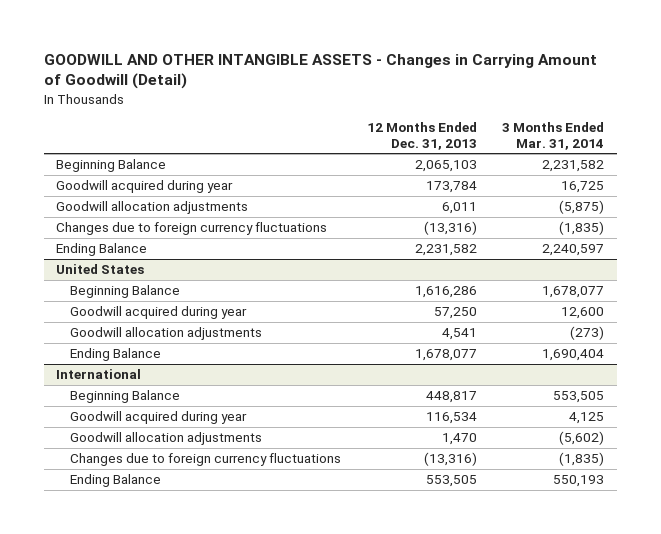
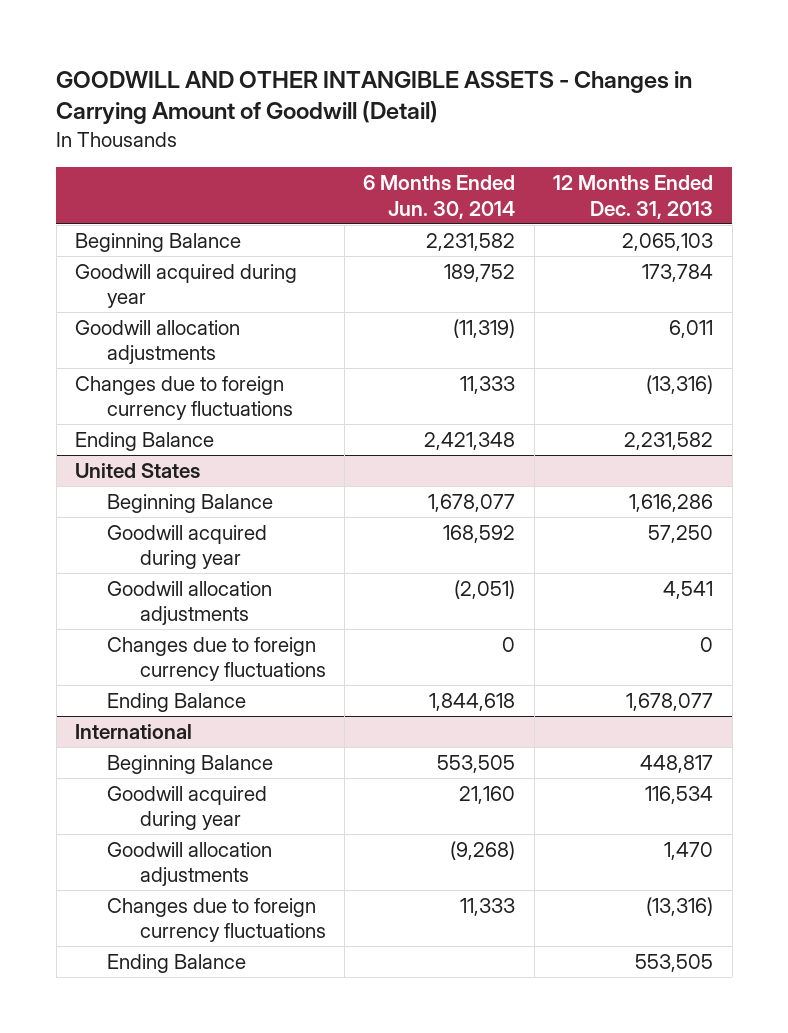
[502,122,605,150] 3 Months Ended Mar. 31, 2014 -> none
none -> [363,175,516,219] 6 Months Ended Jun. 30, 2014
none -> [107,636,326,682] Changes due to foreign currency fluctuations

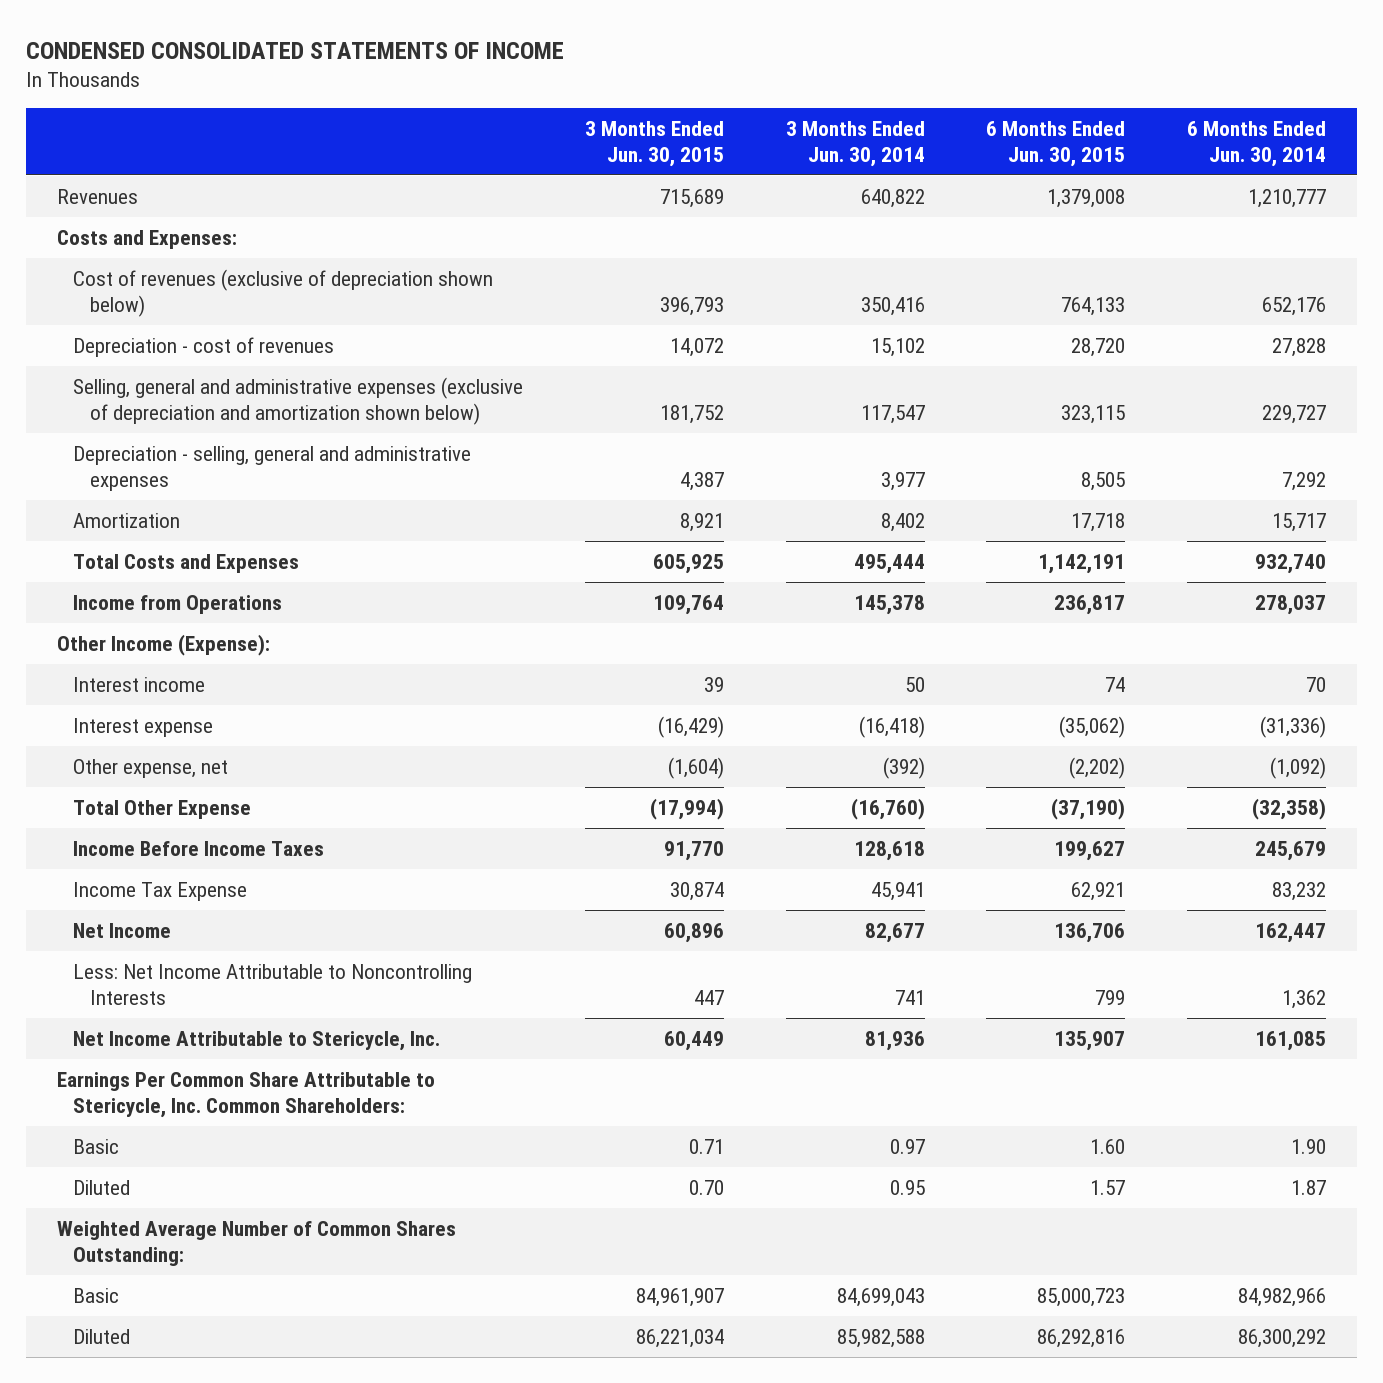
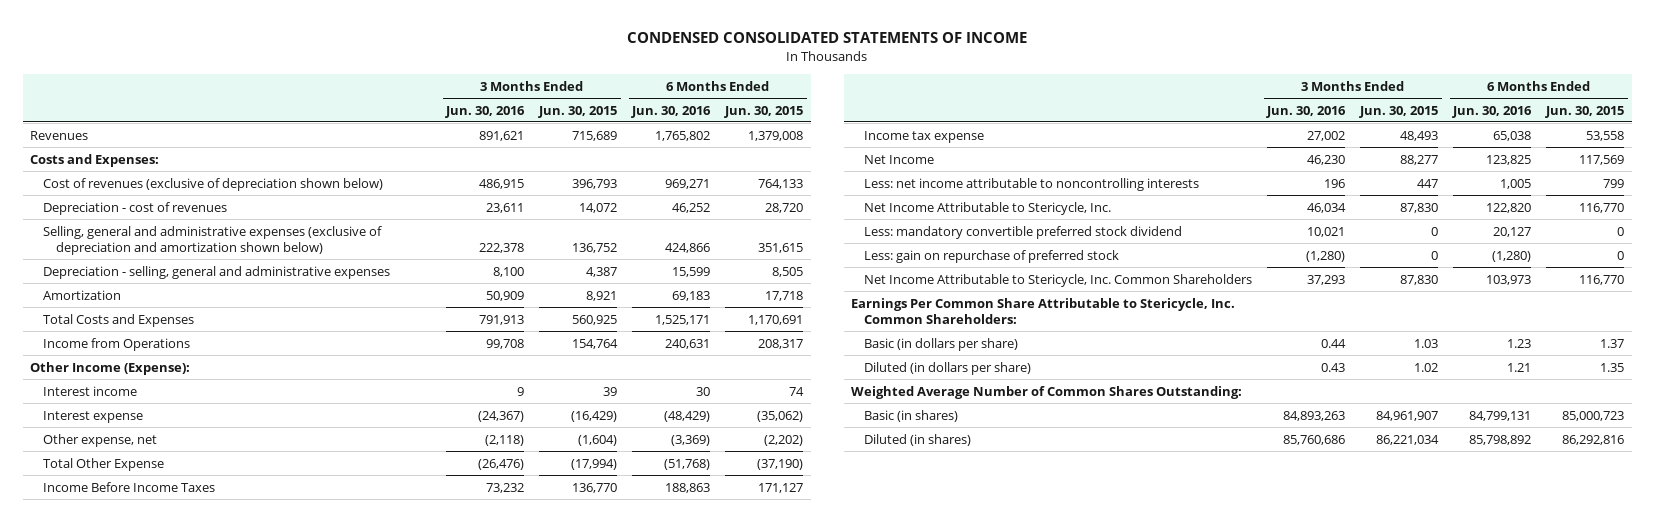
[785,120,925,167] 3 Months Ended Jun. 30, 2014 -> none
[1187,120,1327,167] 6 Months Ended Jun. 30, 2014 -> none
none -> [445,105,526,118] Jun. 30, 2016
none -> [631,105,712,118] Jun. 30, 2016
[660,404,725,424] 181,752 -> [572,243,618,254] 136,752
[1061,404,1126,424] 323,115 -> [758,243,804,254] 351,615
[653,554,725,575] 605,925 -> [572,314,618,325] 560,925
[1038,554,1126,575] 1,142,191 -> [748,314,804,325] 1,170,691
[653,595,725,616] 109,764 -> [572,338,619,349] 154,764
[1054,595,1126,616] 236,817 -> [758,338,804,349] 208,317
[664,841,725,862] 91,770 -> [572,482,618,493] 136,770
[1054,841,1126,862] 199,627 -> [758,482,804,493] 171,127
[73,882,248,902] Income Tax Expense -> [864,130,985,143] Income tax expense
[670,882,725,902] 30,874 -> [1400,130,1439,141] 48,493
[1071,882,1126,902] 62,921 -> [1586,130,1625,141] 53,558
[664,923,725,944] 60,896 -> [1400,154,1439,165] 88,277
[1054,923,1126,944] 136,706 -> [1579,154,1625,165] 117,569
[73,964,473,1005] Less: Net Income Attributable to Noncontrolling Interests -> [864,177,1200,191] Less: net income attributable to noncontrolling interests
[664,1031,725,1052] 60,449 -> [1400,202,1439,213] 87,830
[1054,1031,1126,1052] 135,907 -> [1579,202,1625,213] 116,770
none -> [864,225,1183,239] Less: mandatory convertible preferred stock dividend
none -> [864,249,1120,263] Less: gain on repurchase of preferred stock
none -> [864,273,1253,287] Net Income Attributable to Stericycle, Inc. Common Shareholders
[73,1139,120,1155] Basic -> [864,337,1019,351] Basic (in dollars per share)
[689,1139,725,1155] 0.71 -> [1414,338,1439,348] 1.03
[1090,1139,1126,1155] 1.60 -> [1600,338,1625,348] 1.37
[73,1180,131,1196] Diluted -> [864,361,1032,375] Diluted (in dollars per share)
[689,1180,725,1196] 0.70 -> [1414,362,1439,372] 1.02
[1090,1180,1126,1196] 1.57 -> [1600,362,1625,372] 1.35
[73,1288,120,1304] Basic -> [864,409,959,422] Basic (in shares)
[73,1329,131,1345] Diluted -> [864,433,972,446] Diluted (in shares)

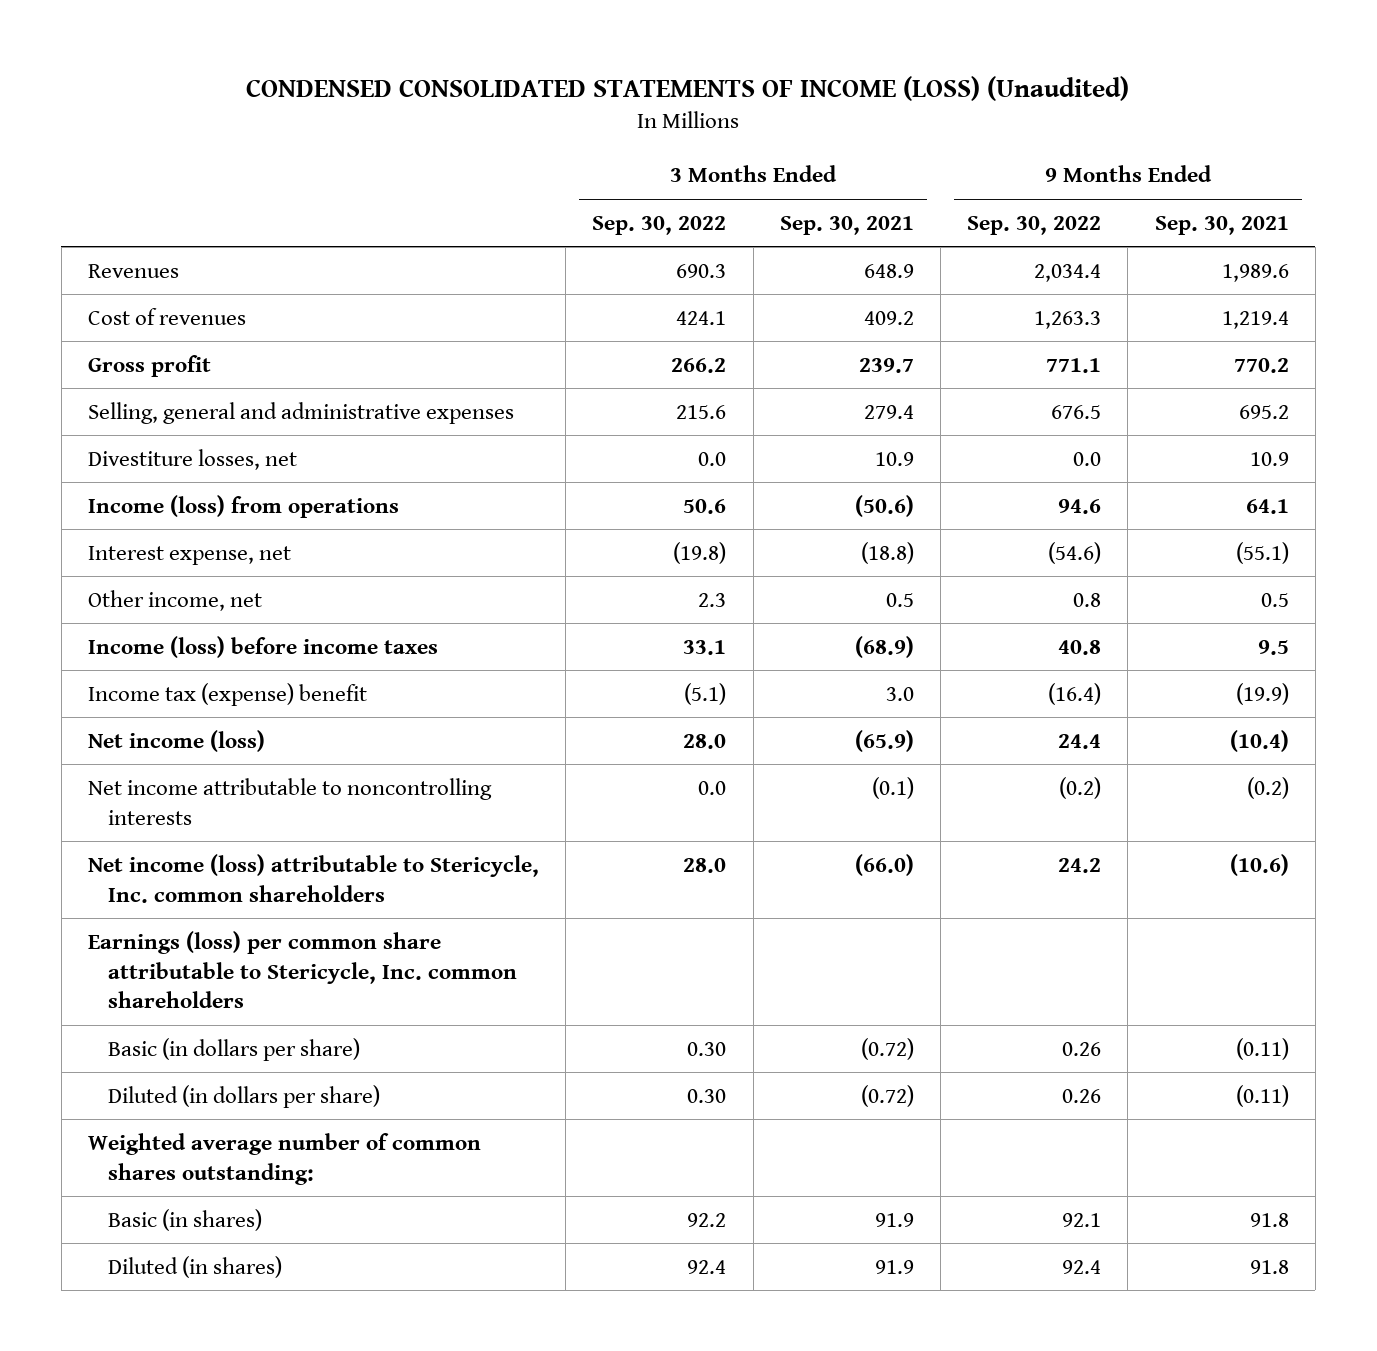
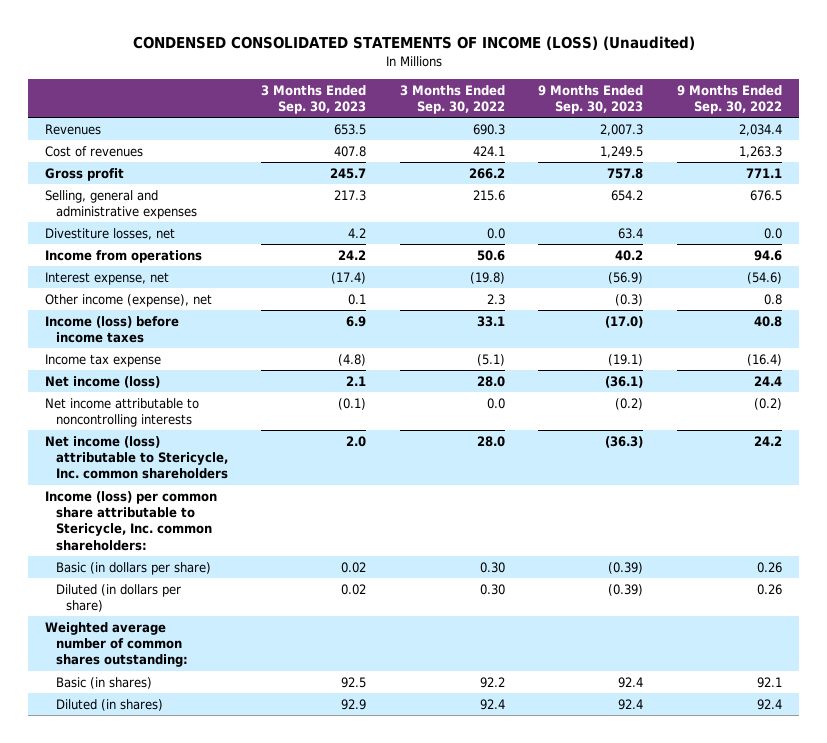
[779,215,914,235] Sep. 30, 2021 -> none
[1154,215,1289,235] Sep. 30, 2021 -> none
none -> [261,84,367,115] 3 Months Ended Sep. 30, 2023
none -> [538,84,644,115] 9 Months Ended Sep. 30, 2023
[88,494,400,518] Income (loss) from operations -> [45,249,203,263] Income from operations
[88,589,263,611] Other income, net -> [45,293,213,307] Other income (expense), net
[88,682,368,706] Income tax (expense) benefit -> [45,353,162,367] Income tax expense
[88,930,517,1009] Earnings (loss) per common share attributable to Stericycle, Inc. common shareholders -> [45,490,218,551] Income (loss) per common share attributable to Stericycle, Inc. common shareholders:

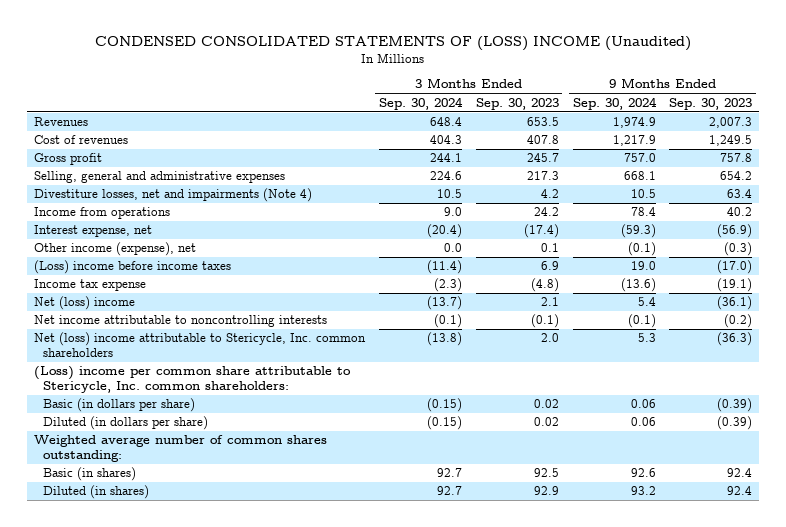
[132,36,695,51] CONDENSED CONSOLIDATED STATEMENTS OF INCOME (LOSS) (Unaudited) -> [95,36,692,52] CONDENSED CONSOLIDATED STATEMENTS OF (LOSS) INCOME (Unaudited)
[399,84,505,115] 3 Months Ended Sep. 30, 2022 -> none
[677,84,783,115] 9 Months Ended Sep. 30, 2022 -> none
none -> [378,96,463,110] Sep. 30, 2024
none -> [572,96,657,110] Sep. 30, 2024
[45,227,176,240] Divestiture losses, net -> [33,188,312,203] Divestiture losses, net and impairments (Note 4)
[45,315,180,344] Income (loss) before income taxes -> [33,260,231,275] (Loss) income before income taxes
[45,375,161,388] Net income (loss) -> [33,296,135,311] Net (loss) income
[45,435,228,480] Net income (loss) attributable to Stericycle, Inc. common shareholders -> [33,332,366,358] Net (loss) income attributable to Stericycle, Inc. common shareholders
[45,490,218,551] Income (loss) per common share attributable to Stericycle, Inc. common shareholders: -> [33,366,351,394] (Loss) income per common share attributable to Stericycle, Inc. common shareholders:

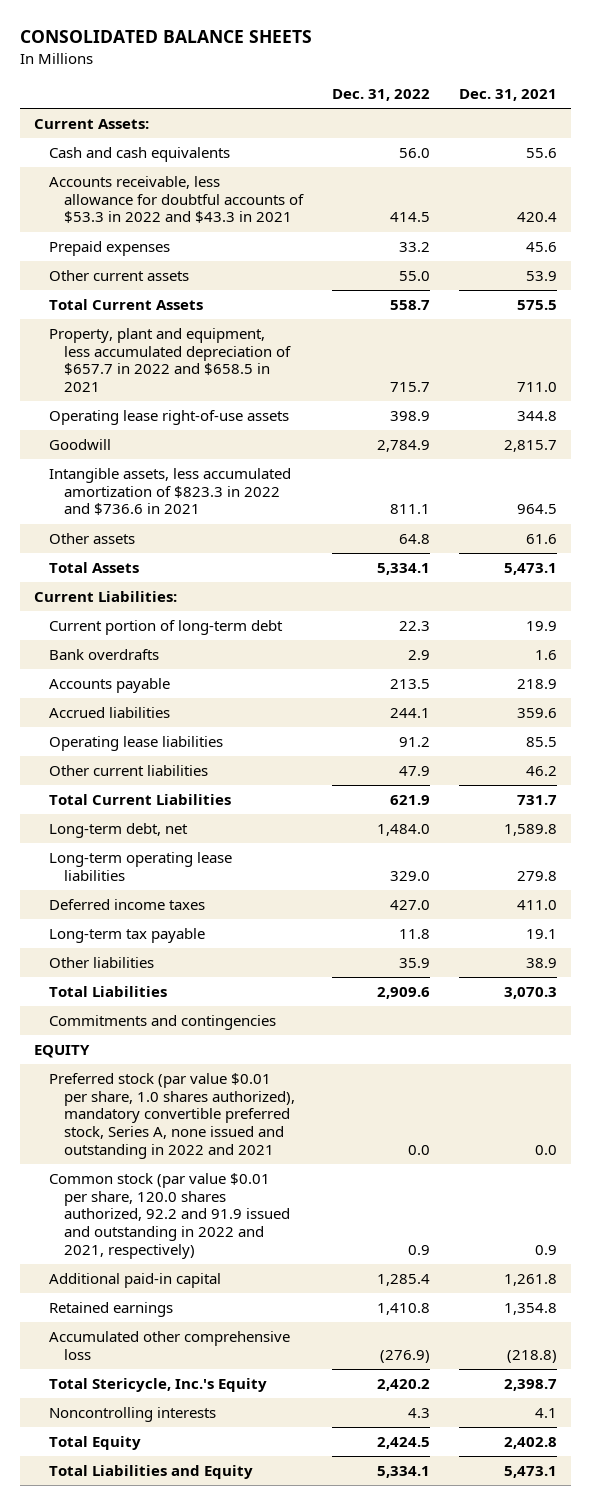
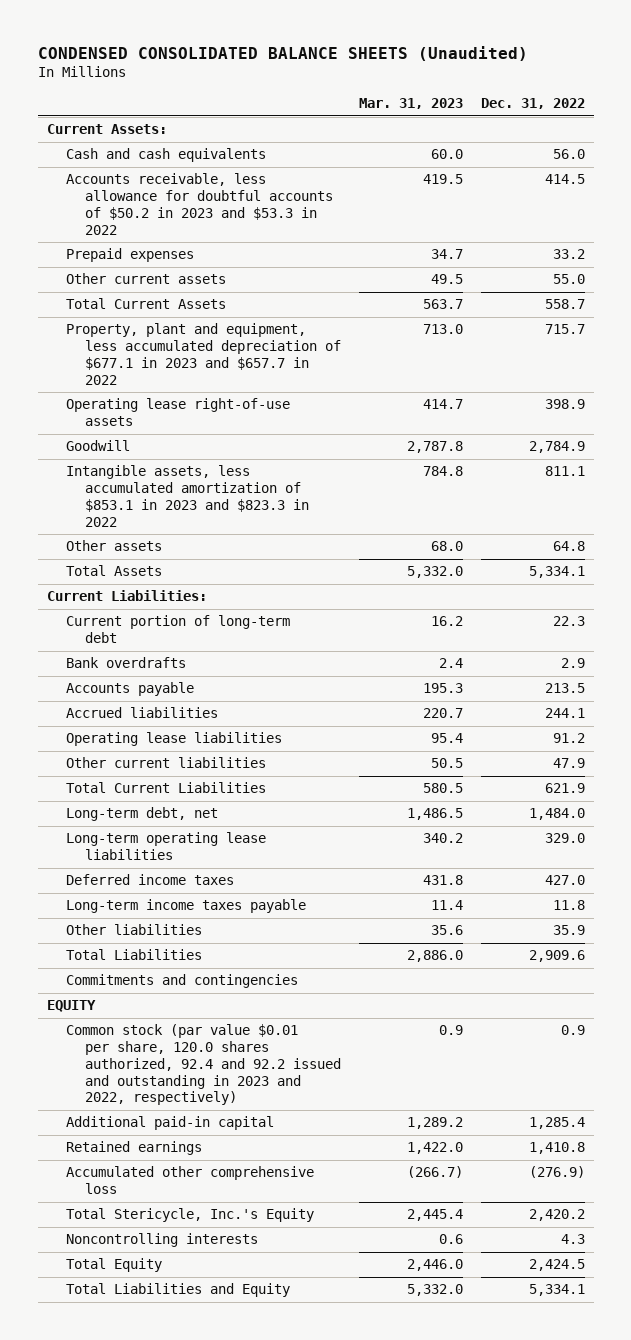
[19,30,312,44] CONSOLIDATED BALANCE SHEETS -> [37,45,528,61] CONDENSED CONSOLIDATED BALANCE SHEETS (Unaudited)
[458,89,557,102] Dec. 31, 2021 -> none
none -> [358,98,463,110] Mar. 31, 2023
[48,176,304,224] Accounts receivable, less allowance for doubtful accounts of $53.3 in 2022 and $43.3 in 2021 -> [65,173,334,235] Accounts receivable, less allowance for doubtful accounts of $50.2 in 2023 and $53.3 in 2022
[48,328,291,393] Property, plant and equipment, less accumulated depreciation of $657.7 in 2022 and $658.5 in 2021 -> [65,323,342,385] Property, plant and equipment, less accumulated depreciation of $677.1 in 2023 and $657.7 in 2022
[48,468,291,516] Intangible assets, less accumulated amortization of $823.3 in 2022 and $736.6 in 2021 -> [65,465,310,527] Intangible assets, less accumulated amortization of $853.1 in 2023 and $823.3 in 2022
[48,928,205,944] Long-term tax payable -> [65,899,306,914] Long-term income taxes payable
[48,1073,295,1159] Preferred stock (par value $0.01 per share, 1.0 shares authorized), mandatory convertible preferred stock, Series A, none issued and outstanding in 2022 and 2021 -> none
[48,1173,290,1259] Common stock (par value $0.01 per share, 120.0 shares authorized, 92.2 and 91.9 issued and outstanding in 2022 and 2021, respectively) -> [65,1024,342,1106] Common stock (par value $0.01 per share, 120.0 shares authorized, 92.4 and 92.2 issued and outstanding in 2023 and 2022, respectively)

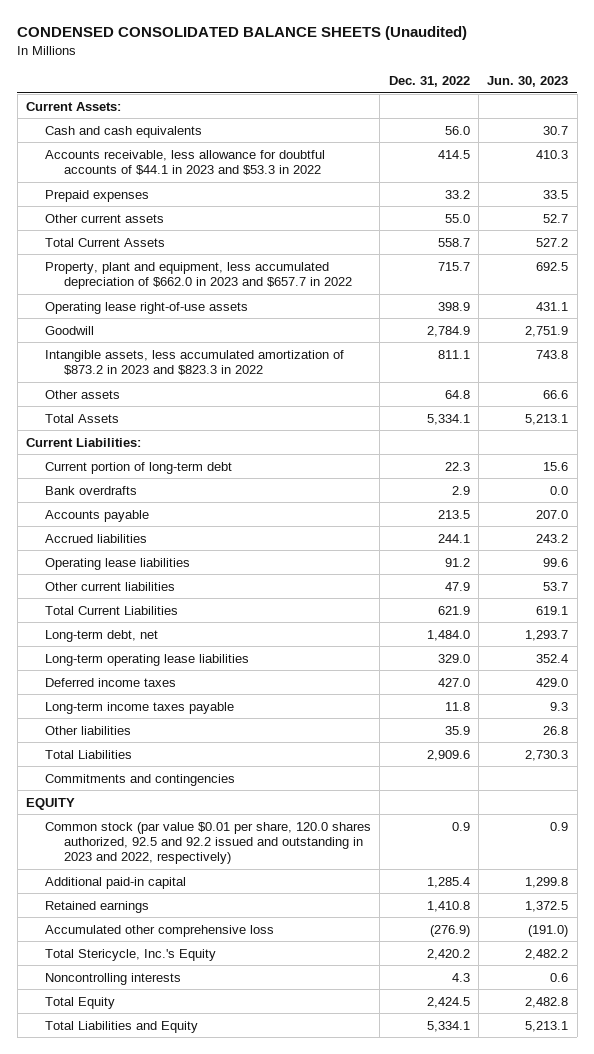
[358,98,463,110] Mar. 31, 2023 -> none
none -> [487,75,569,87] Jun. 30, 2023
[65,173,334,235] Accounts receivable, less allowance for doubtful accounts of $50.2 in 2023 and $53.3 in 2022 -> [44,149,325,176] Accounts receivable, less allowance for doubtful accounts of $44.1 in 2023 and $53.3 in 2022
[65,323,342,385] Property, plant and equipment, less accumulated depreciation of $677.1 in 2023 and $657.7 in 2022 -> [44,261,352,290] Property, plant and equipment, less accumulated depreciation of $662.0 in 2023 and $657.7 in 2022
[65,465,310,527] Intangible assets, less accumulated amortization of $853.1 in 2023 and $823.3 in 2022 -> [44,349,344,376] Intangible assets, less accumulated amortization of $873.2 in 2023 and $823.3 in 2022
[65,1024,342,1106] Common stock (par value $0.01 per share, 120.0 shares authorized, 92.4 and 92.2 issued and outstanding in 2023 and 2022, respectively) -> [44,821,371,865] Common stock (par value $0.01 per share, 120.0 shares authorized, 92.5 and 92.2 issued and outstanding in 2023 and 2022, respectively)

